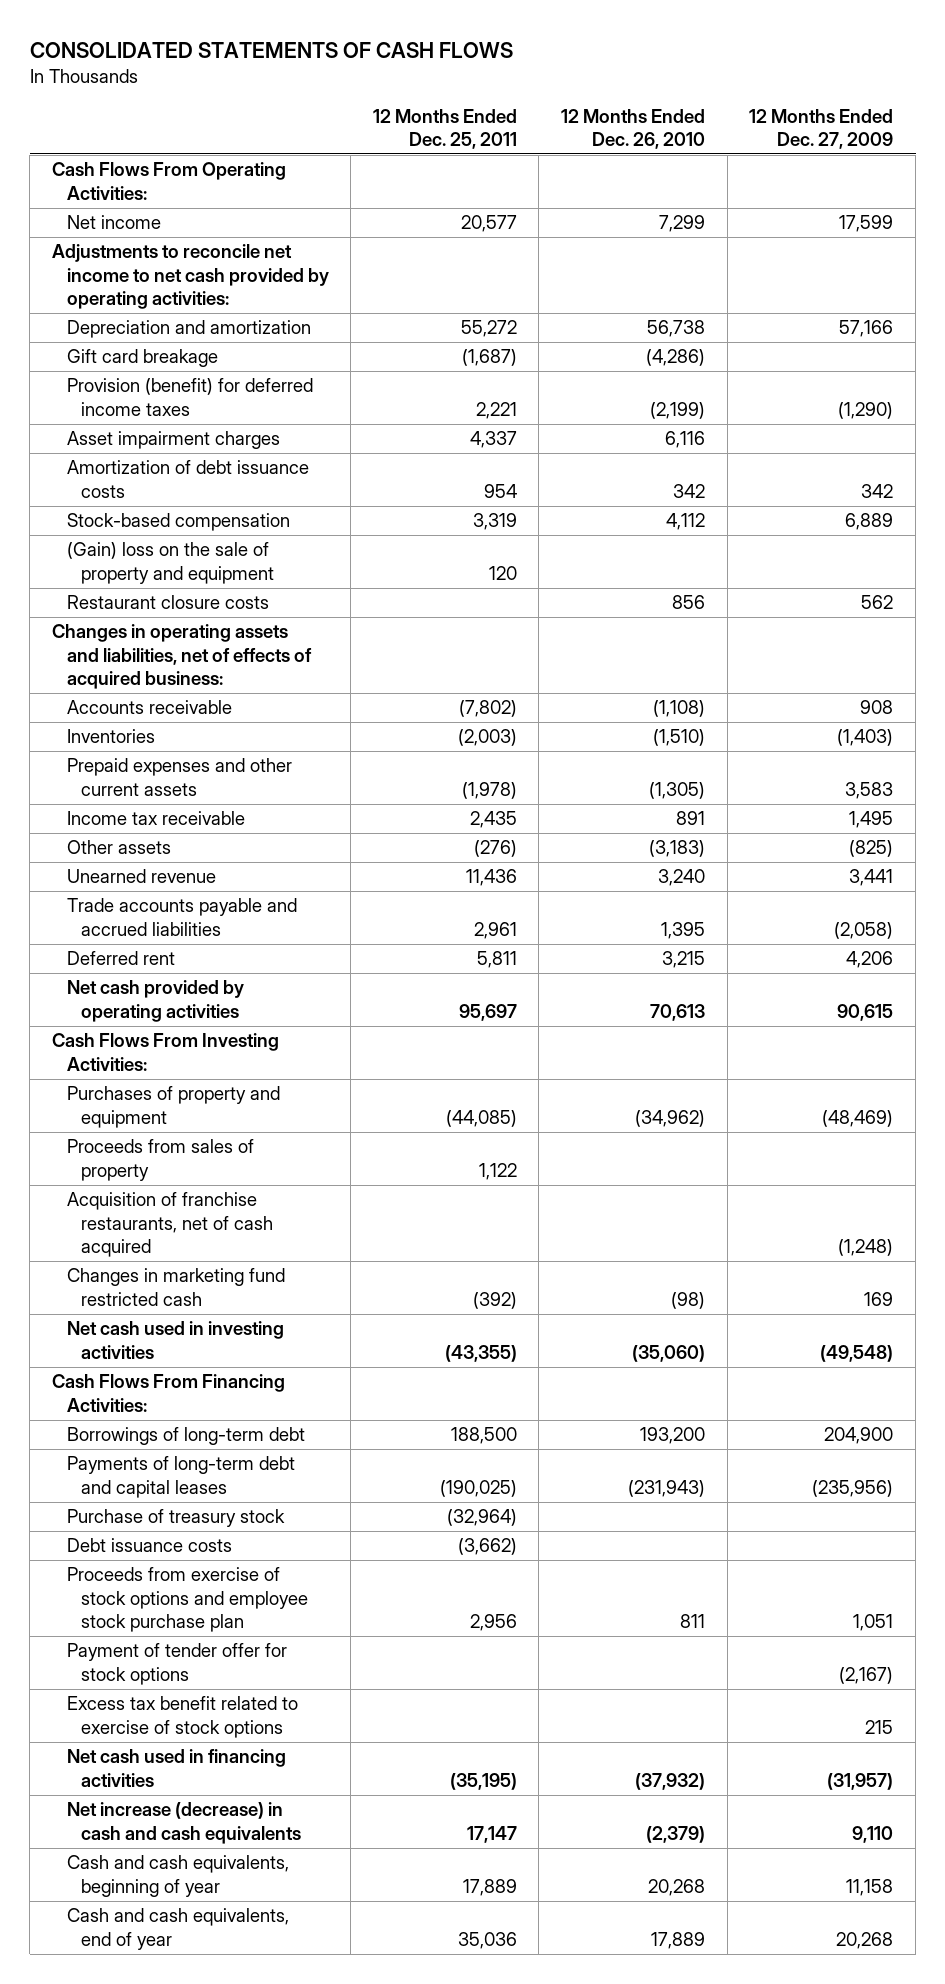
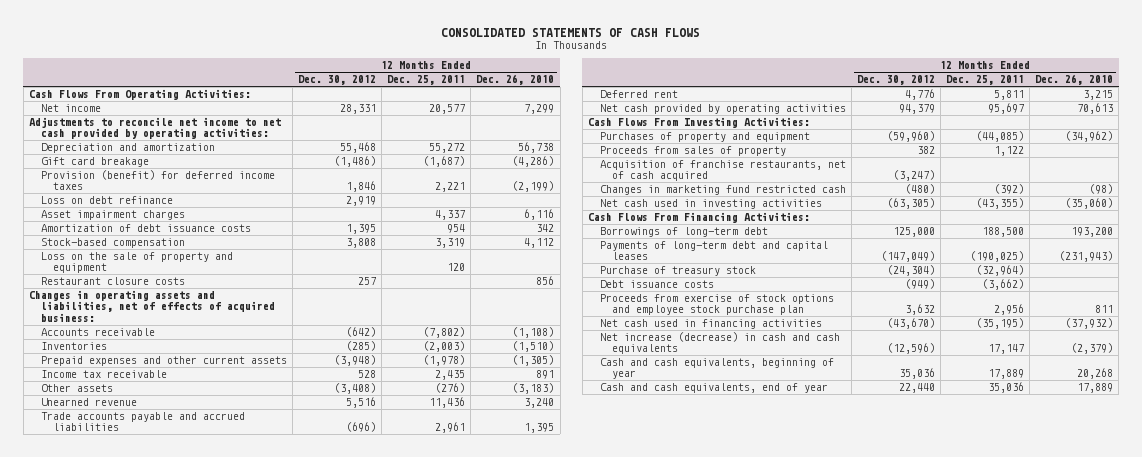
[749,108,894,149] 12 Months Ended Dec. 27, 2009 -> none
none -> [298,75,377,86] Dec. 30, 2012
none -> [40,196,173,205] Loss on debt refinance
[66,542,275,584] (Gain) loss on the sale of property and equipment -> [40,252,233,274] Loss on the sale of property and equipment
[66,1643,287,1685] Payment of tender offer for stock options -> none
[66,1696,298,1738] Excess tax benefit related to exercise of stock options -> none

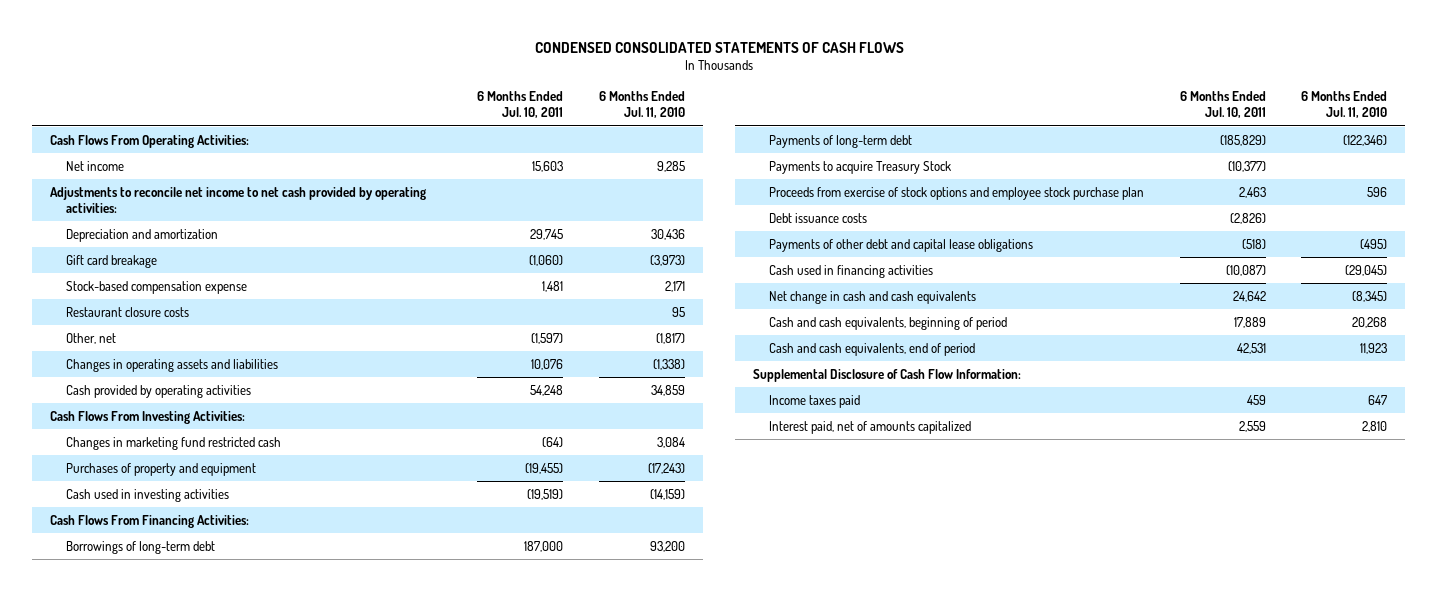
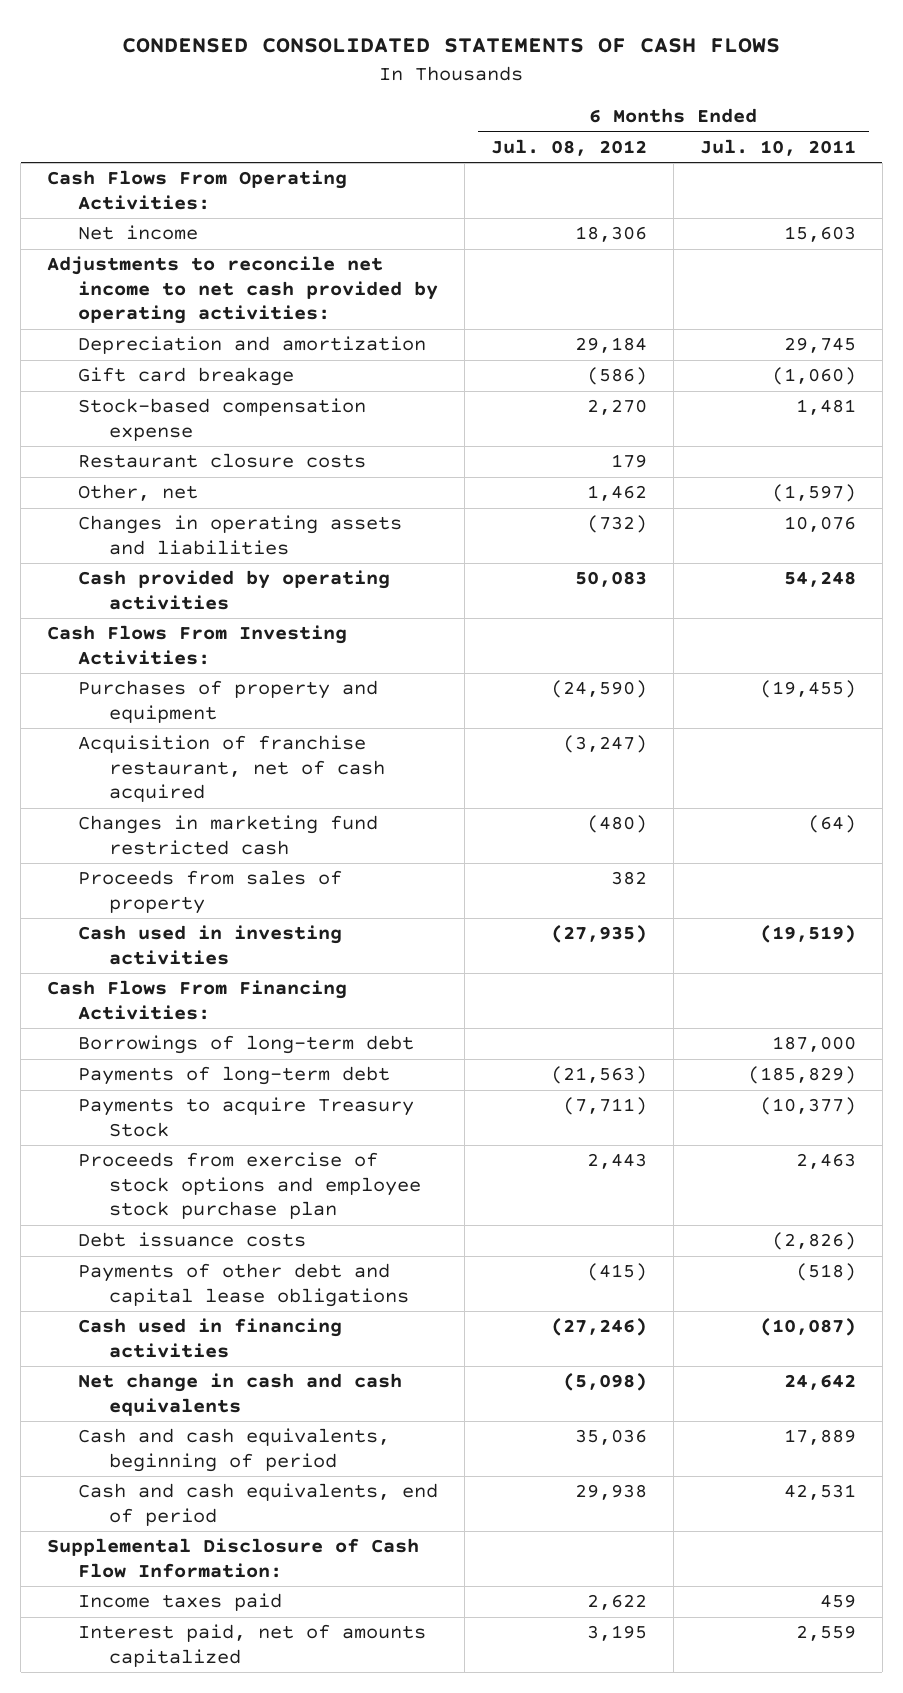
[598,91,685,119] 6 Months Ended Jul. 11, 2010 -> none
none -> [490,138,647,156] Jul. 08, 2012
none -> [78,735,386,803] Acquisition of franchise restaurant, net of cash acquired
[66,436,282,450] Changes in marketing fund restricted cash -> [78,815,379,855] Changes in marketing fund restricted cash
none -> [78,870,343,914] Proceeds from sales of property

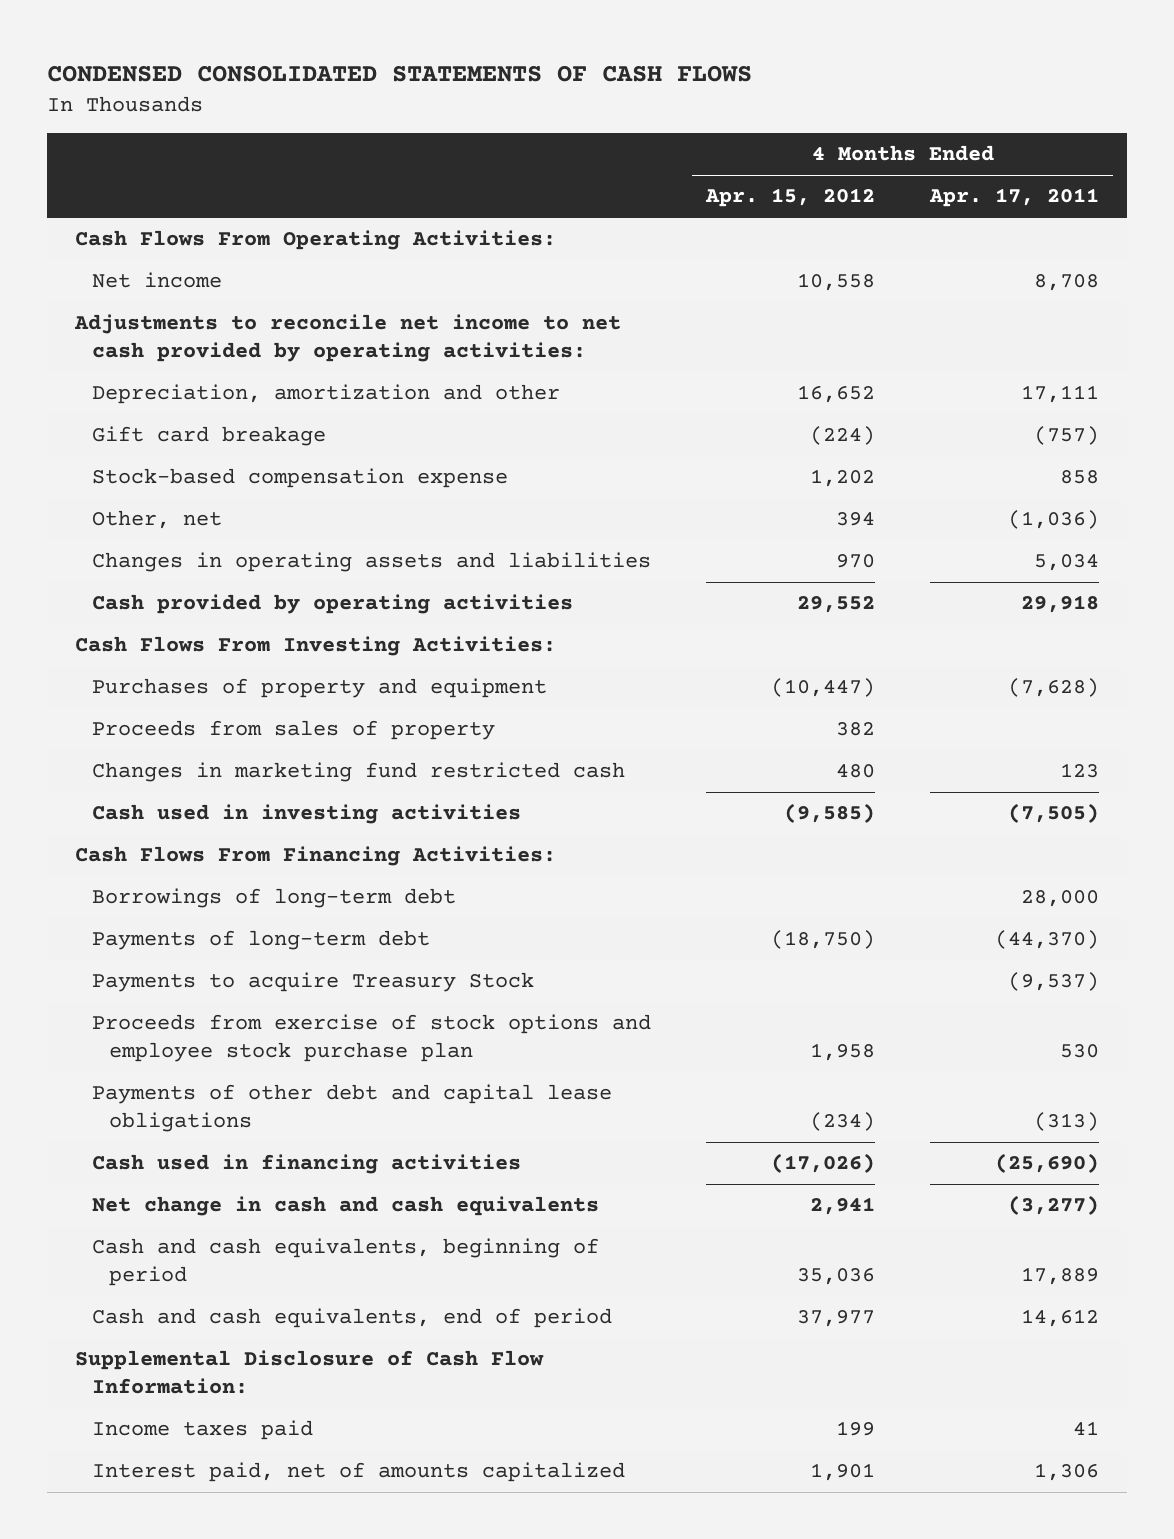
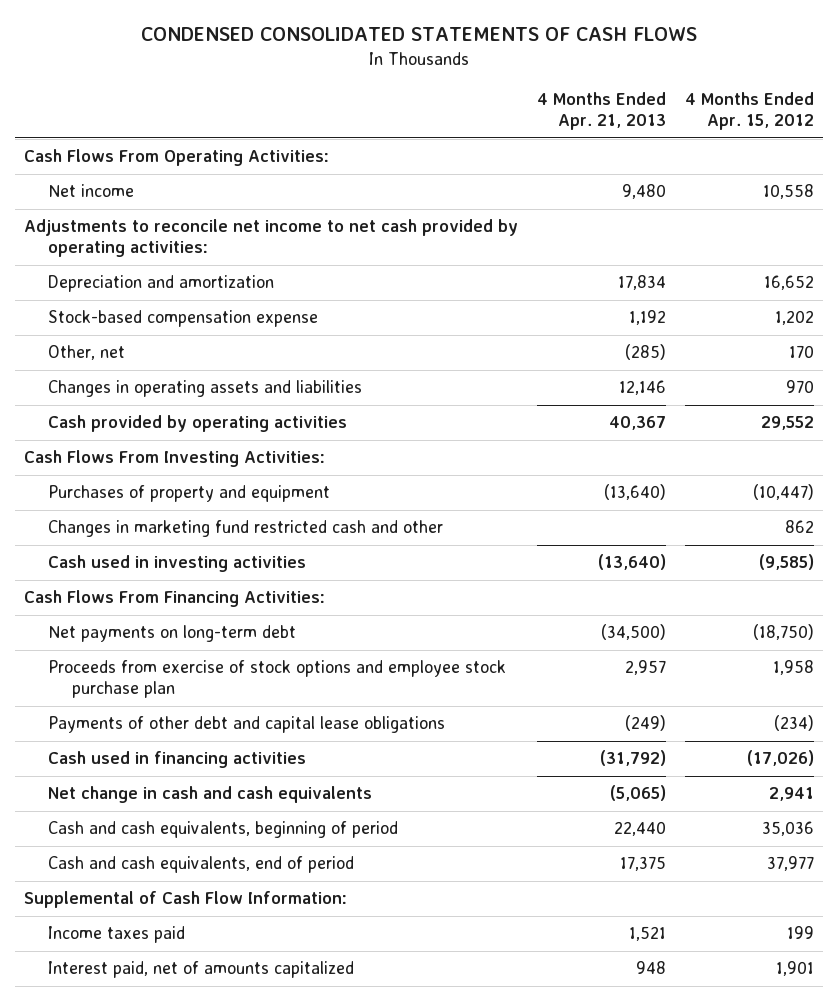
[929,188,1100,208] Apr. 17, 2011 -> none
none -> [536,92,666,131] 4 Months Ended Apr. 21, 2013
[91,426,326,447] Gift card breakage -> none
[91,384,560,405] Depreciation, amortization and other -> [47,275,274,293] Depreciation and amortization
[836,512,876,527] 394 -> [788,345,814,359] 170
[91,720,495,741] Proceeds from sales of property -> none
[91,762,625,783] Changes in marketing fund restricted cash -> [47,520,443,538] Changes in marketing fund restricted cash and other
[836,764,876,779] 480 -> [784,520,814,534] 862
[91,888,456,909] Borrowings of long-term debt -> none
[91,972,534,993] Payments to acquire Treasury Stock -> none
[91,930,430,951] Payments of long-term debt -> [47,625,296,643] Net payments on long-term debt
[74,1350,544,1395] Supplemental Disclosure of Cash Flow Information: -> [24,891,348,909] Supplemental of Cash Flow Information:

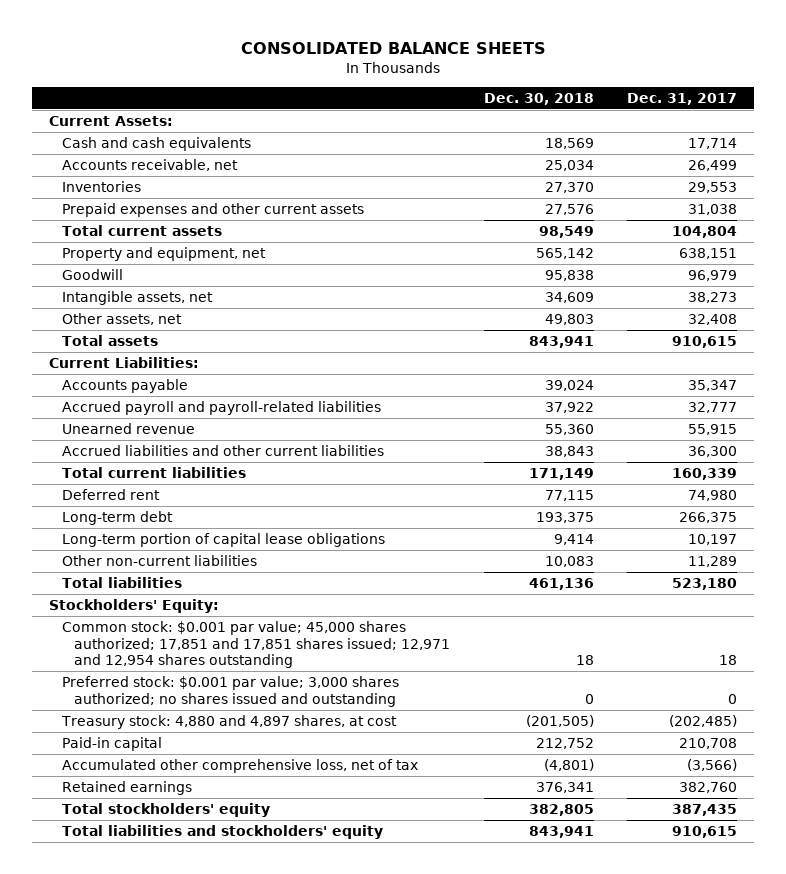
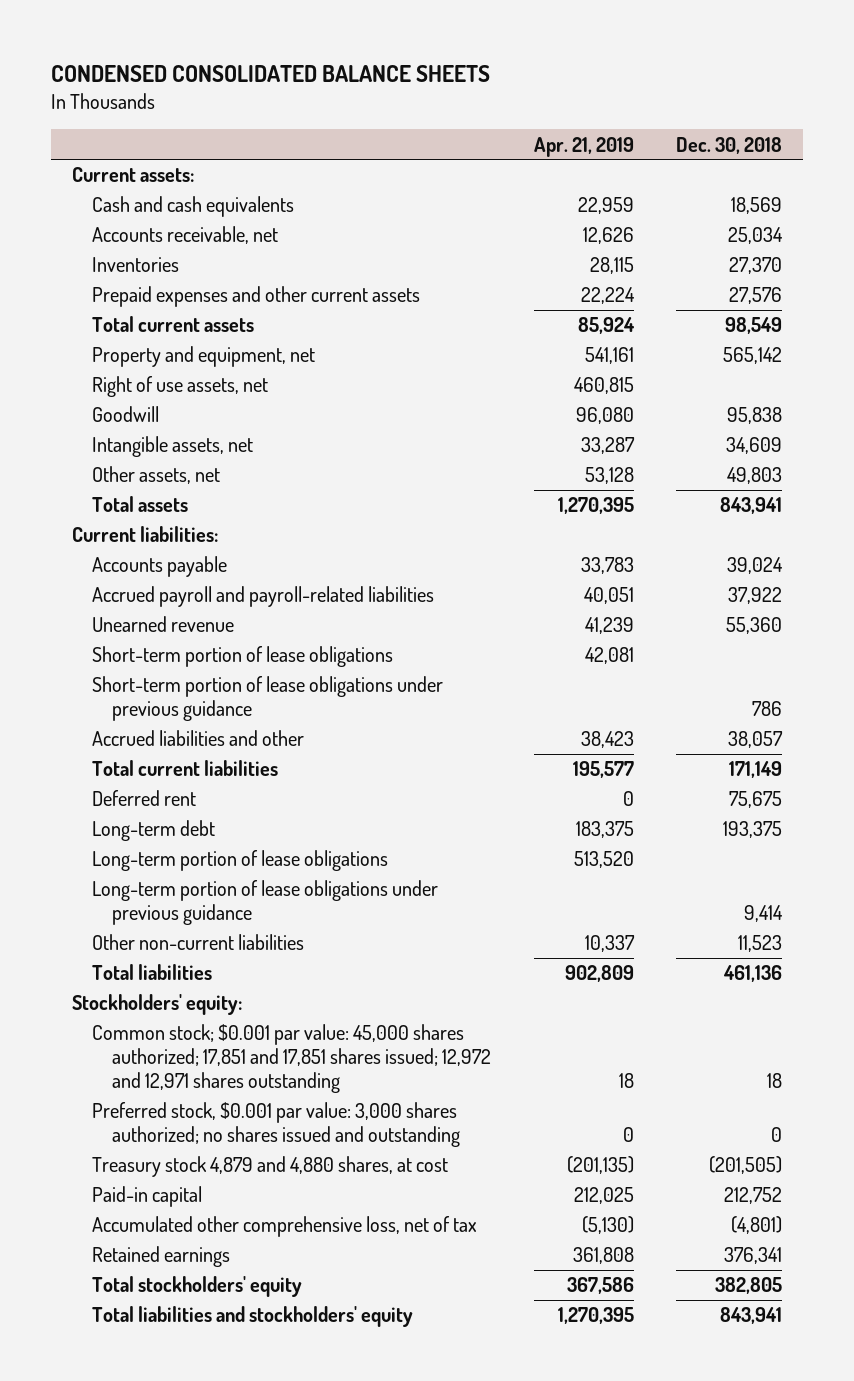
[240,41,546,54] CONSOLIDATED BALANCE SHEETS -> [50,64,490,82] CONDENSED CONSOLIDATED BALANCE SHEETS
[626,92,737,105] Dec. 31, 2017 -> none
none -> [533,136,634,157] Apr. 21, 2019
[48,116,173,127] Current Assets: -> [71,167,194,183] Current assets:
none -> [91,376,268,398] Right of use assets, net
[48,357,199,369] Current Liabilities: -> [71,526,218,543] Current liabilities:
none -> [91,646,393,668] Short-term portion of lease obligations
none -> [91,676,443,722] Short-term portion of lease obligations under previous guidance
[61,445,384,457] Accrued liabilities and other current liabilities -> [91,730,304,747] Accrued liabilities and other
[544,446,594,458] 38,843 -> [727,731,783,749] 38,057
[544,490,594,502] 77,115 -> [728,791,782,809] 75,675
none -> [91,850,388,872] Long-term portion of lease obligations
[61,533,385,548] Long-term portion of capital lease obligations -> [91,880,438,926] Long-term portion of lease obligations under previous guidance
[544,556,594,568] 10,083 -> [737,935,782,953] 11,523
[48,599,219,614] Stockholders' Equity: -> [71,994,242,1016] Stockholders' equity:
[61,621,451,668] Common stock: $0.001 par value; 45,000 shares authorized; 17,851 and 17,851 shares issued; 12,971 and 12,954 shares outstanding -> [91,1024,492,1093] Common stock; $0.001 par value: 45,000 shares authorized; 17,851 and 17,851 shares issued; 12,972 and 12,971 shares outstanding
[61,676,399,707] Preferred stock: $0.001 par value; 3,000 shares authorized; no shares issued and outstanding -> [91,1102,461,1148] Preferred stock, $0.001 par value: 3,000 shares authorized; no shares issued and outstanding
[60,715,397,730] Treasury stock: 4,880 and 4,897 shares, at cost -> [91,1156,448,1178] Treasury stock 4,879 and 4,880 shares, at cost

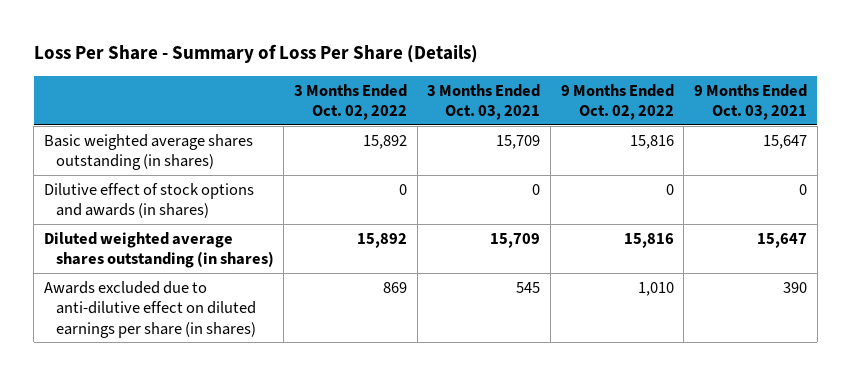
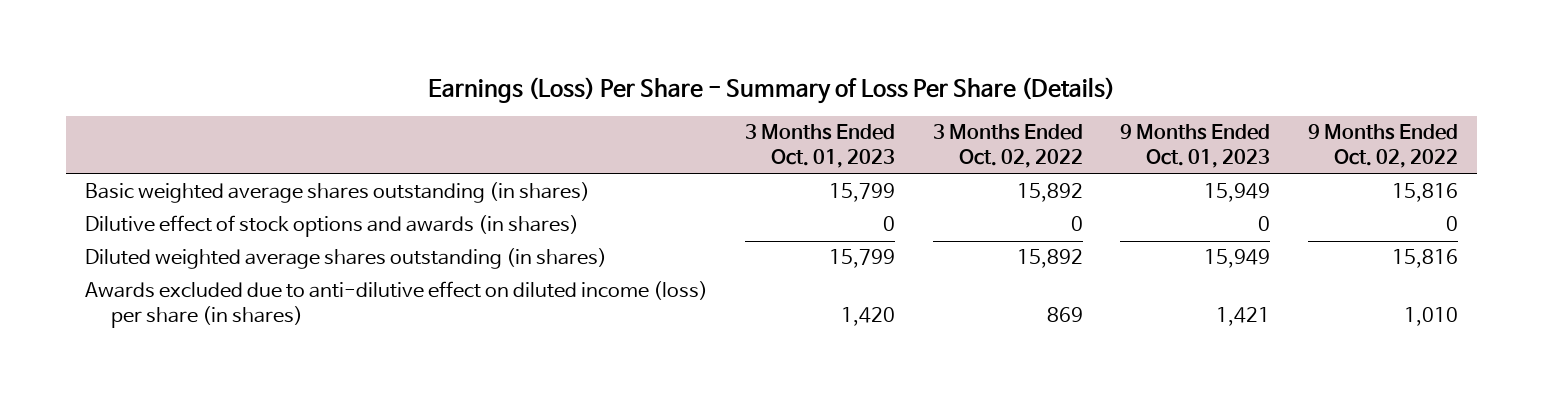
[33,44,478,64] Loss Per Share - Summary of Loss Per Share (Details) -> [428,77,1116,105] Earnings (Loss) Per Share - Summary of Loss Per Share (Details)
[427,83,541,120] 3 Months Ended Oct. 03, 2021 -> none
[693,83,807,120] 9 Months Ended Oct. 03, 2021 -> none
none -> [745,124,896,169] 3 Months Ended Oct. 01, 2023
none -> [1120,124,1271,169] 9 Months Ended Oct. 01, 2023
[43,280,256,338] Awards excluded due to anti-dilutive effect on diluted earnings per share (in shares) -> [85,281,709,329] Awards excluded due to anti-dilutive effect on diluted income (loss) per share (in shares)

